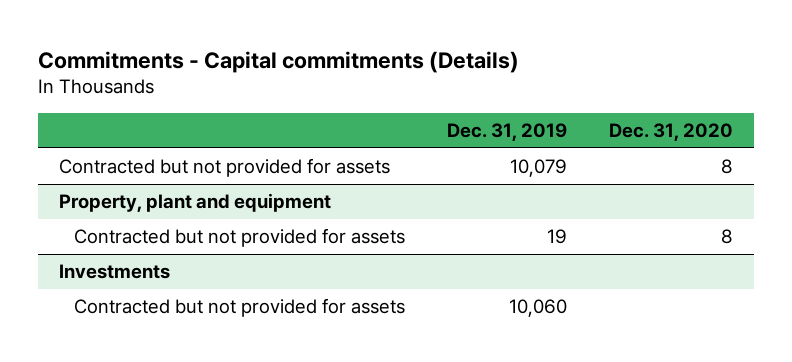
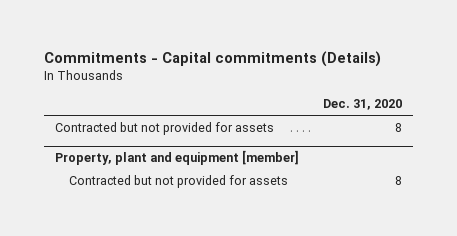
[447,122,568,141] Dec. 31, 2019 -> none
[58,193,331,213] Property, plant and equipment -> [55,150,300,166] Property, plant and equipment [member]
[58,264,170,280] Investments -> none
[73,298,405,318] Contracted but not provided for assets -> none

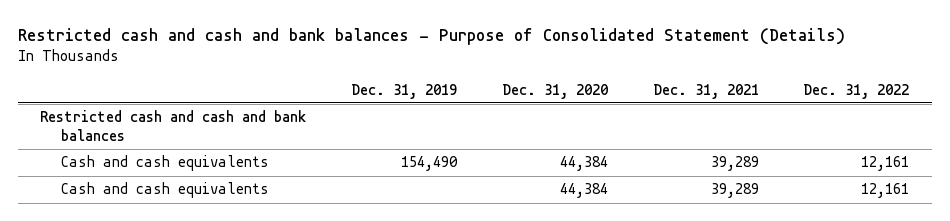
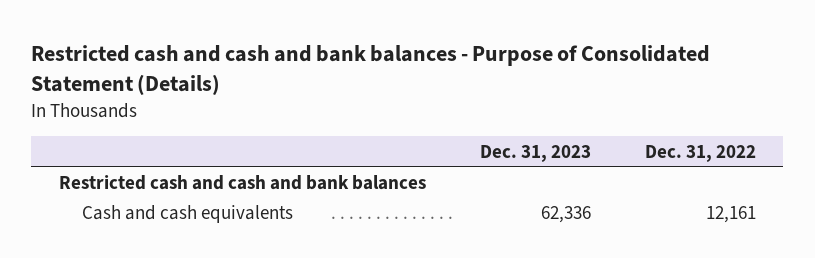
[350,83,457,99] Dec. 31, 2019 -> none
[501,83,608,99] Dec. 31, 2020 -> none
[652,83,759,99] Dec. 31, 2021 -> none
none -> [479,144,591,162] Dec. 31, 2023
[60,182,269,199] Cash and cash equivalents -> none

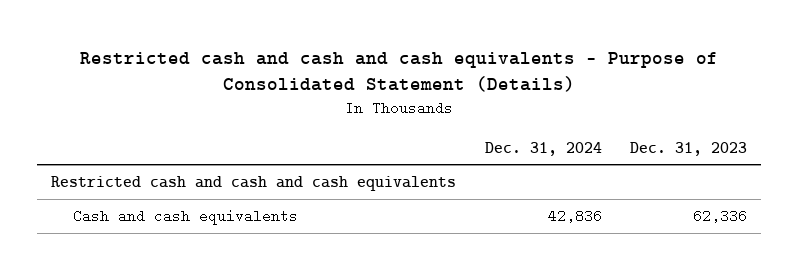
[31,45,711,96] Restricted cash and cash and bank balances - Purpose of Consolidated Statement (Details) -> [80,51,719,93] Restricted cash and cash and cash equivalents - Purpose of Consolidated Statement (Details)
[645,144,757,162] Dec. 31, 2022 -> none
none -> [484,141,602,156] Dec. 31, 2024
[58,174,426,190] Restricted cash and cash and bank balances -> [51,176,457,192] Restricted cash and cash and cash equivalents

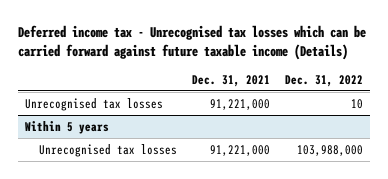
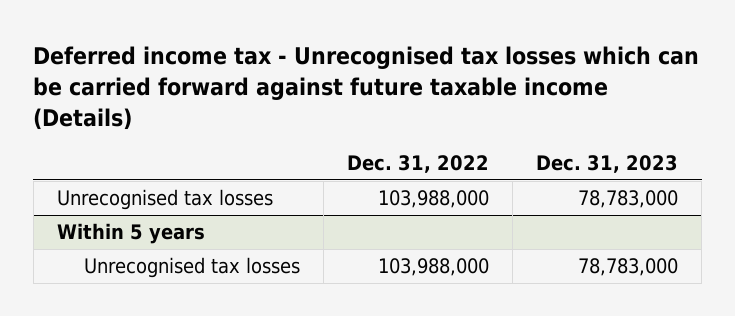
[191,74,270,87] Dec. 31, 2021 -> none
none -> [536,154,679,173] Dec. 31, 2023
[350,98,363,109] 10 -> [377,190,489,209] 103,988,000

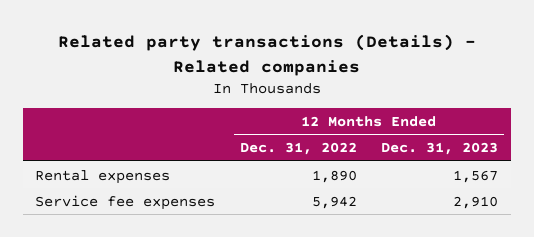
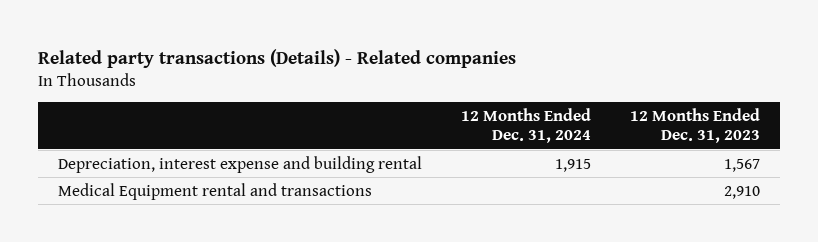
[239,142,357,156] Dec. 31, 2022 -> none
none -> [461,108,592,144] 12 Months Ended Dec. 31, 2024
[35,169,171,184] Rental expenses -> [57,155,422,173] Depreciation, interest expense and building rental
[35,194,216,210] Service fee expenses -> [57,182,372,200] Medical Equipment rental and transactions

